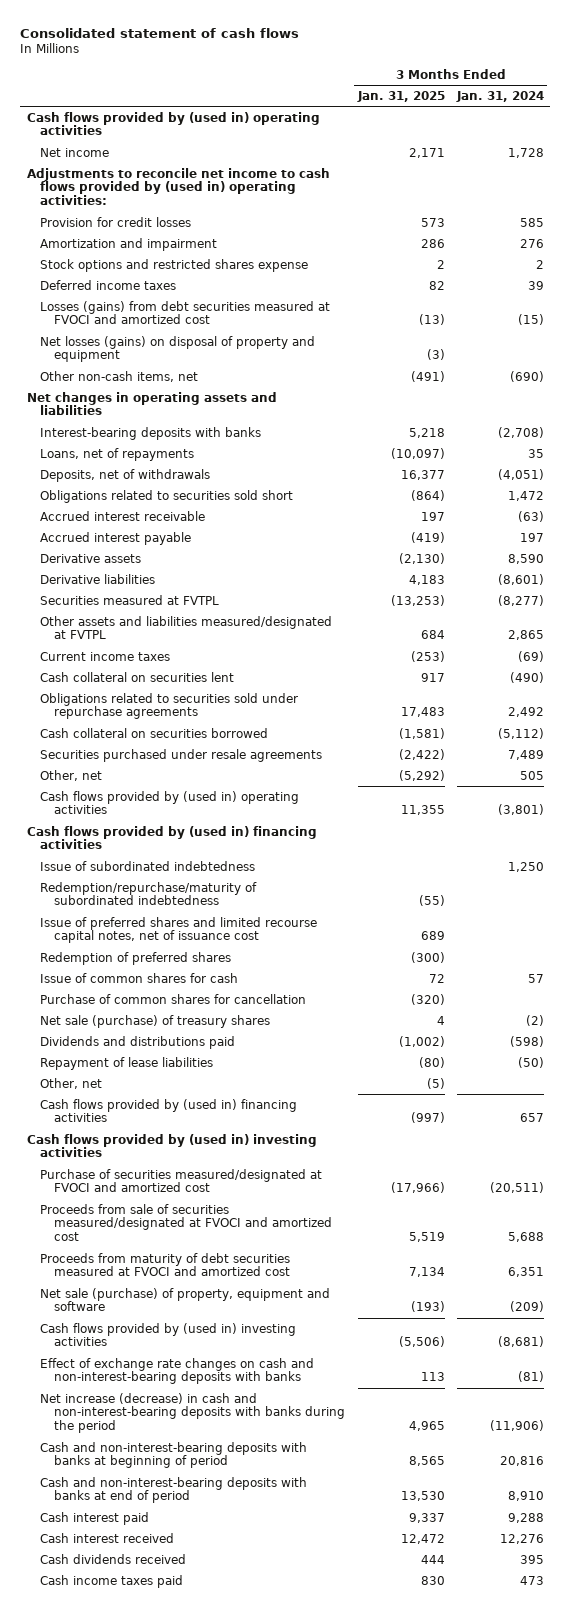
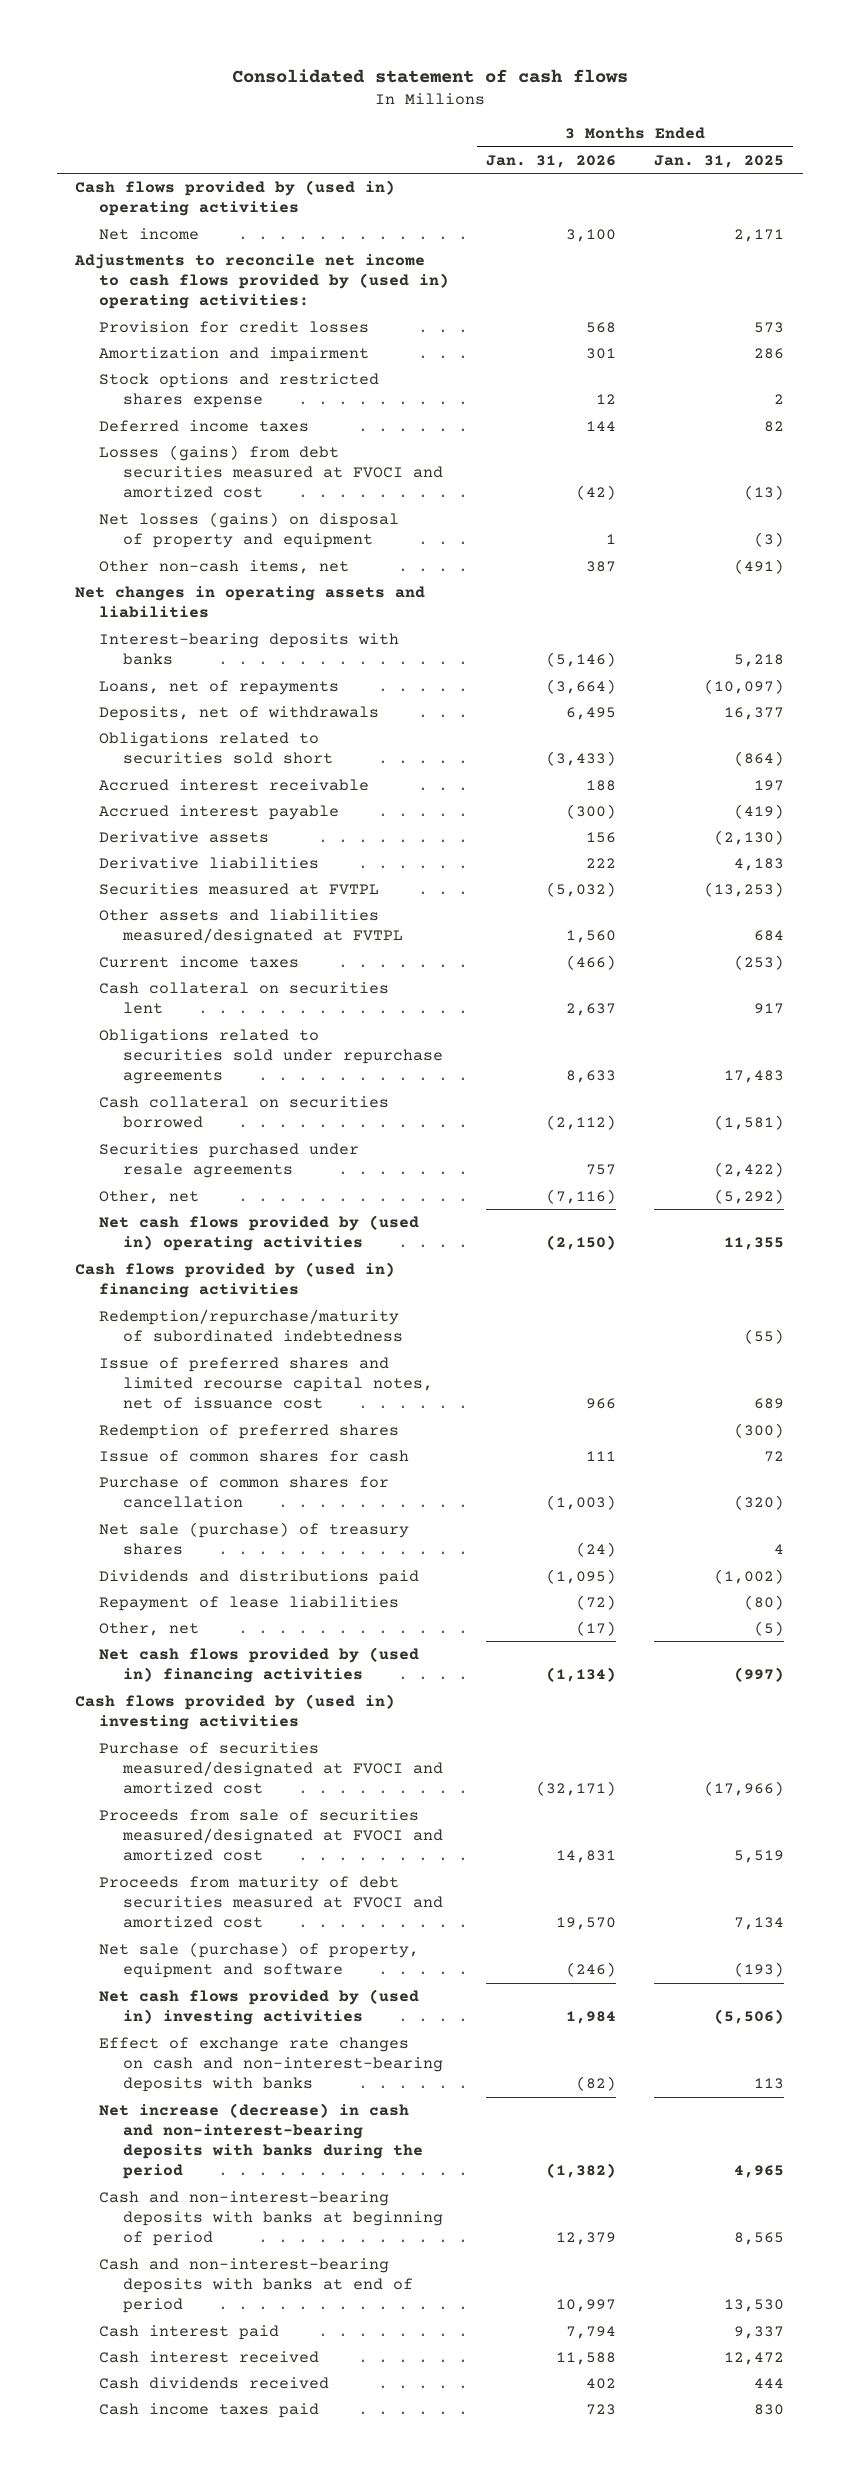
[456,91,545,103] Jan. 31, 2024 -> none
none -> [486,154,617,168] Jan. 31, 2026
[40,790,300,815] Cash flows provided by (used in) operating activities -> [98,1214,419,1252] Net cash flows provided by (used in) operating activities
[40,860,256,871] Issue of subordinated indebtedness -> none
[40,1098,298,1123] Cash flows provided by (used in) financing activities -> [98,1646,419,1684] Net cash flows provided by (used in) financing activities
[40,1322,297,1347] Cash flows provided by (used in) investing activities -> [98,1988,419,2026] Net cash flows provided by (used in) investing activities

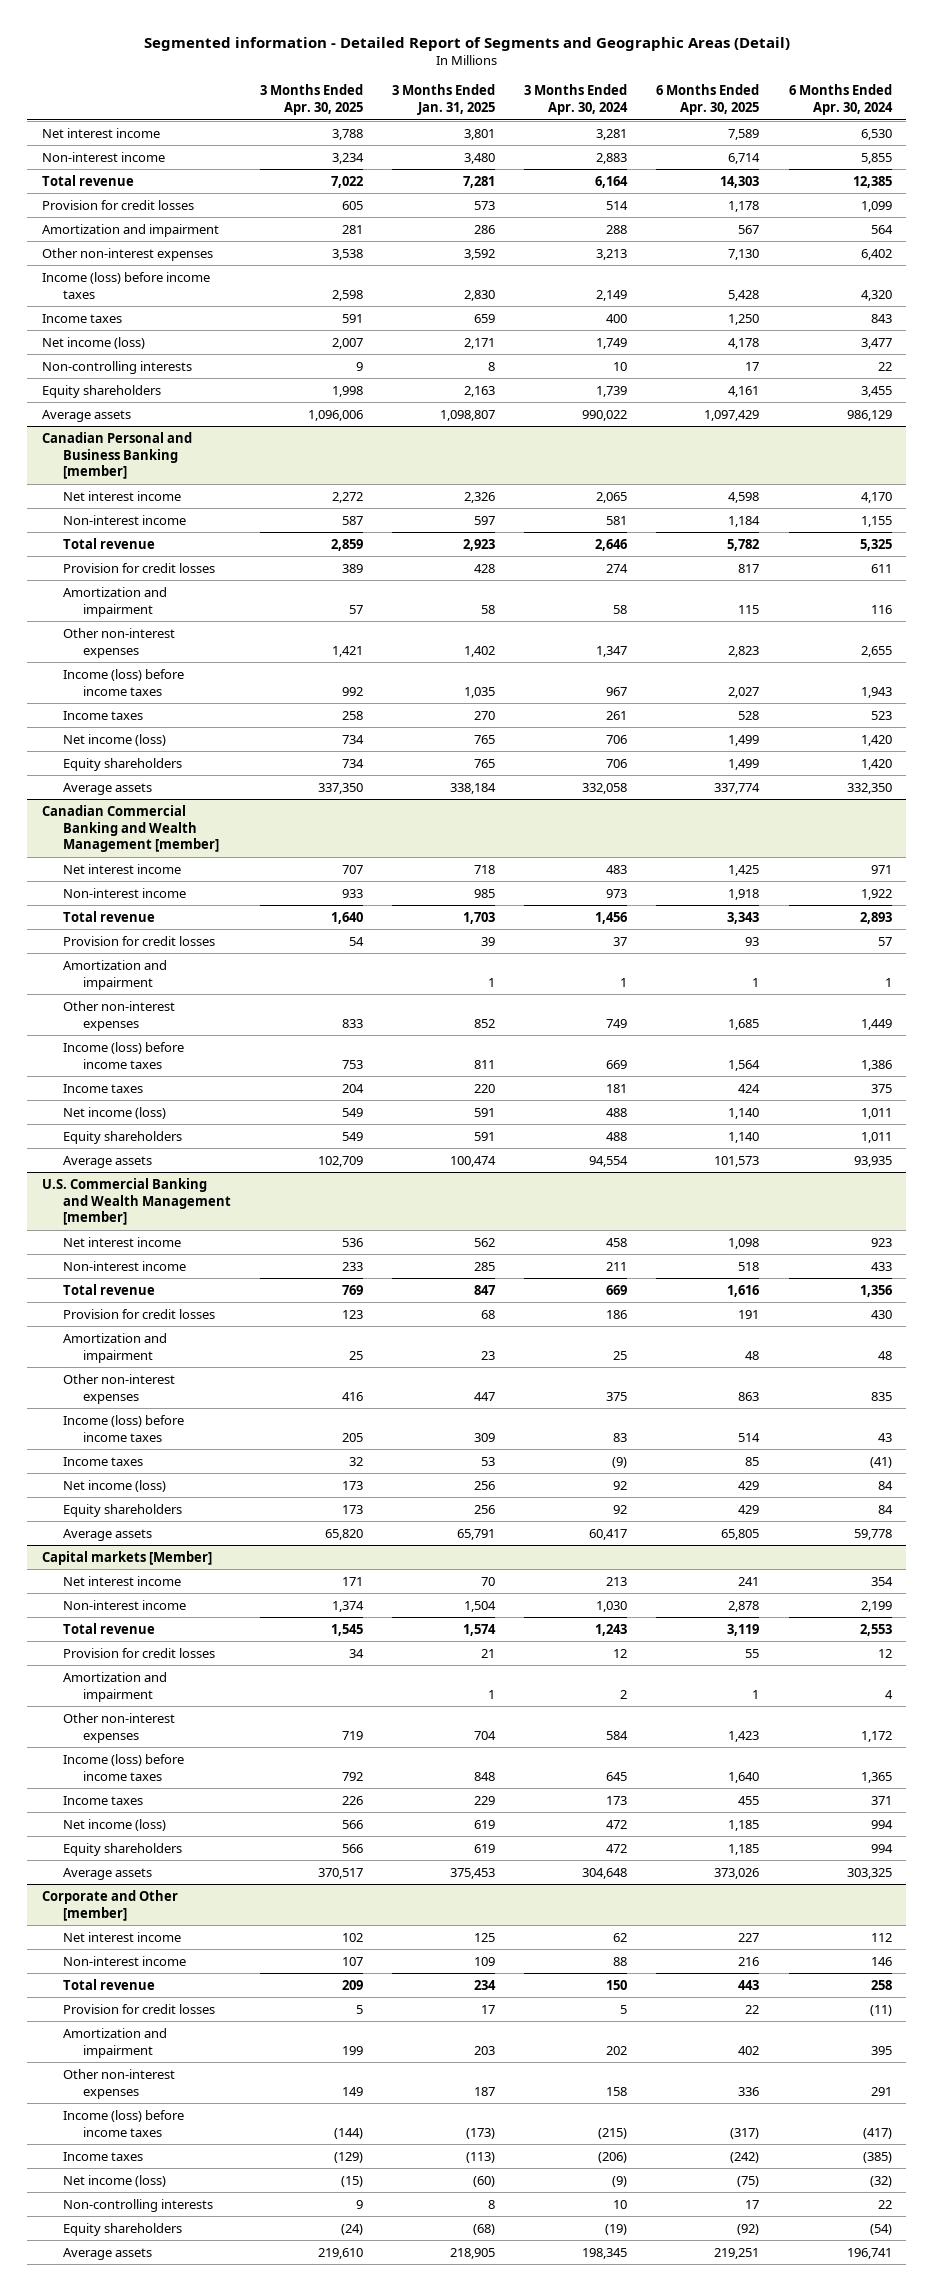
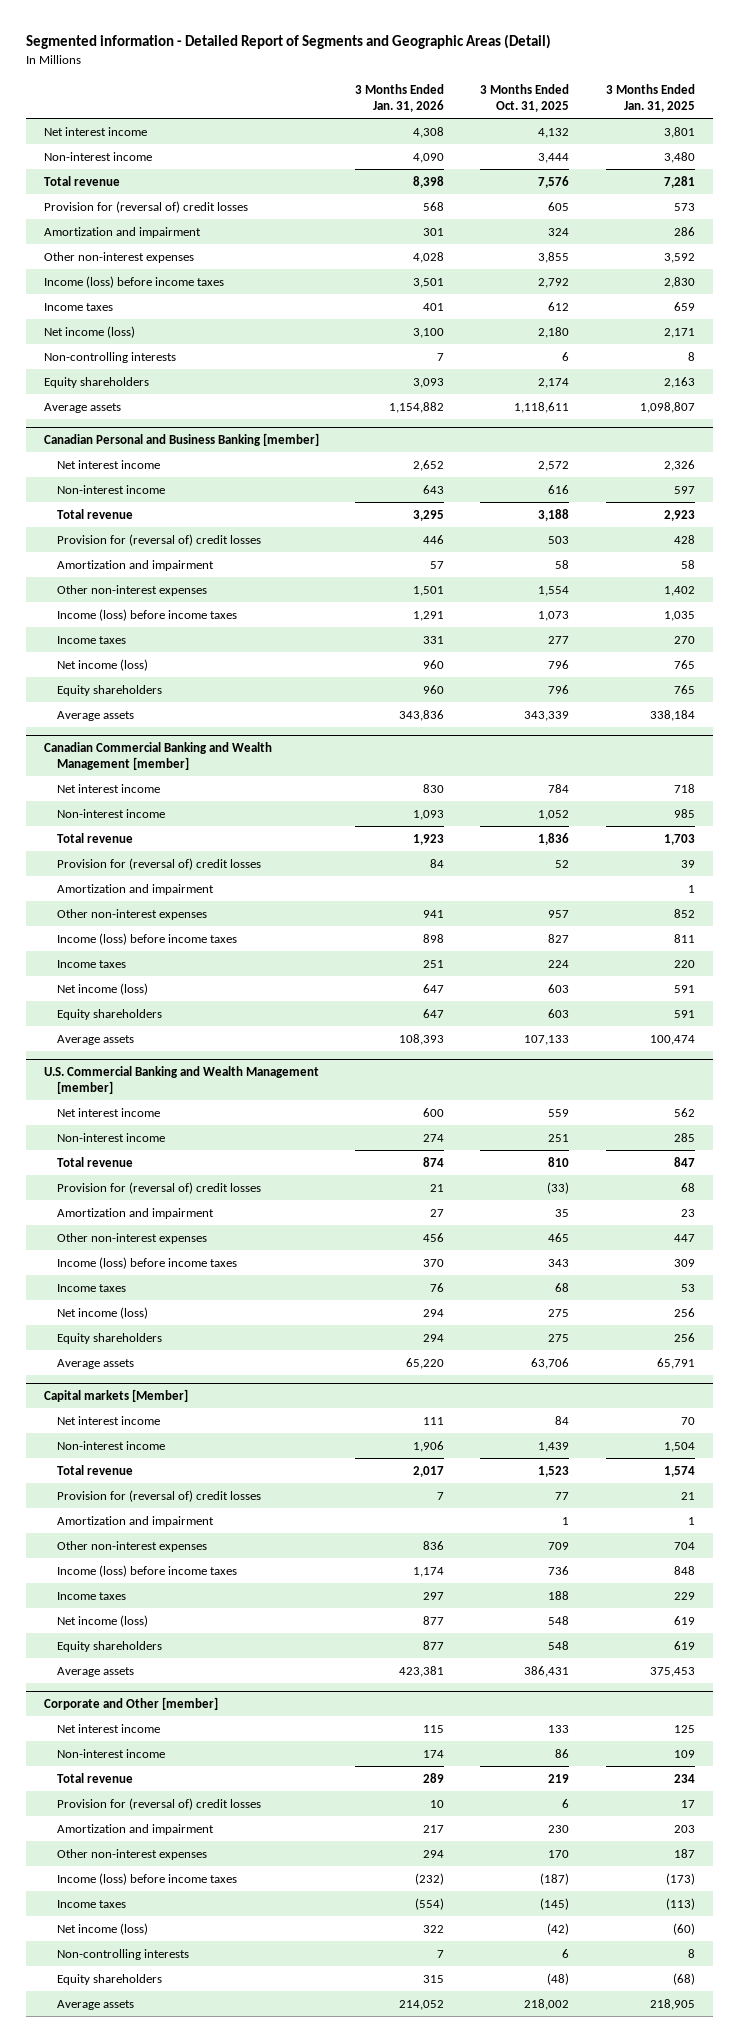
[259,84,363,116] 3 Months Ended Apr. 30, 2025 -> none
[524,84,629,116] 3 Months Ended Apr. 30, 2024 -> none
[656,84,760,116] 6 Months Ended Apr. 30, 2025 -> none
[788,84,893,116] 6 Months Ended Apr. 30, 2024 -> none
none -> [355,83,445,112] 3 Months Ended Jan. 31, 2026
none -> [480,83,570,112] 3 Months Ended Oct. 31, 2025
[42,199,195,210] Provision for credit losses -> [43,200,248,213] Provision for (reversal of) credit losses
[62,562,215,573] Provision for credit losses -> [57,533,262,546] Provision for (reversal of) credit losses
[62,935,215,946] Provision for credit losses -> [57,857,262,870] Provision for (reversal of) credit losses
[62,1308,215,1319] Provision for credit losses -> [57,1181,262,1194] Provision for (reversal of) credit losses
[62,1647,215,1658] Provision for credit losses -> [57,1489,262,1502] Provision for (reversal of) credit losses
[62,2003,215,2014] Provision for credit losses -> [57,1797,262,1810] Provision for (reversal of) credit losses

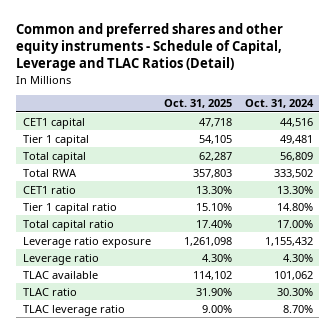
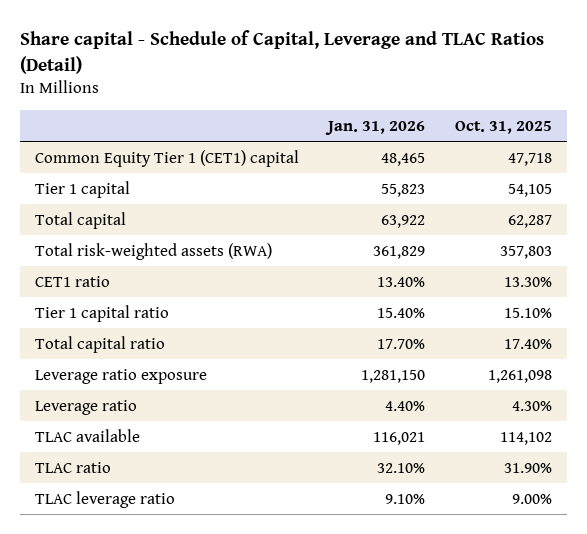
[16,22,284,72] Common and preferred shares and other equity instruments - Schedule of Capital, Leverage and TLAC Ratios (Detail) -> [19,30,544,75] Share capital - Schedule of Capital, Leverage and TLAC Ratios (Detail)
[244,99,314,109] Oct. 31, 2024 -> none
none -> [325,120,426,135] Jan. 31, 2026
[22,117,85,129] CET1 capital -> [34,149,299,167] Common Equity Tier 1 (CET1) capital
[22,168,77,177] Total RWA -> [34,242,272,260] Total risk-weighted assets (RWA)

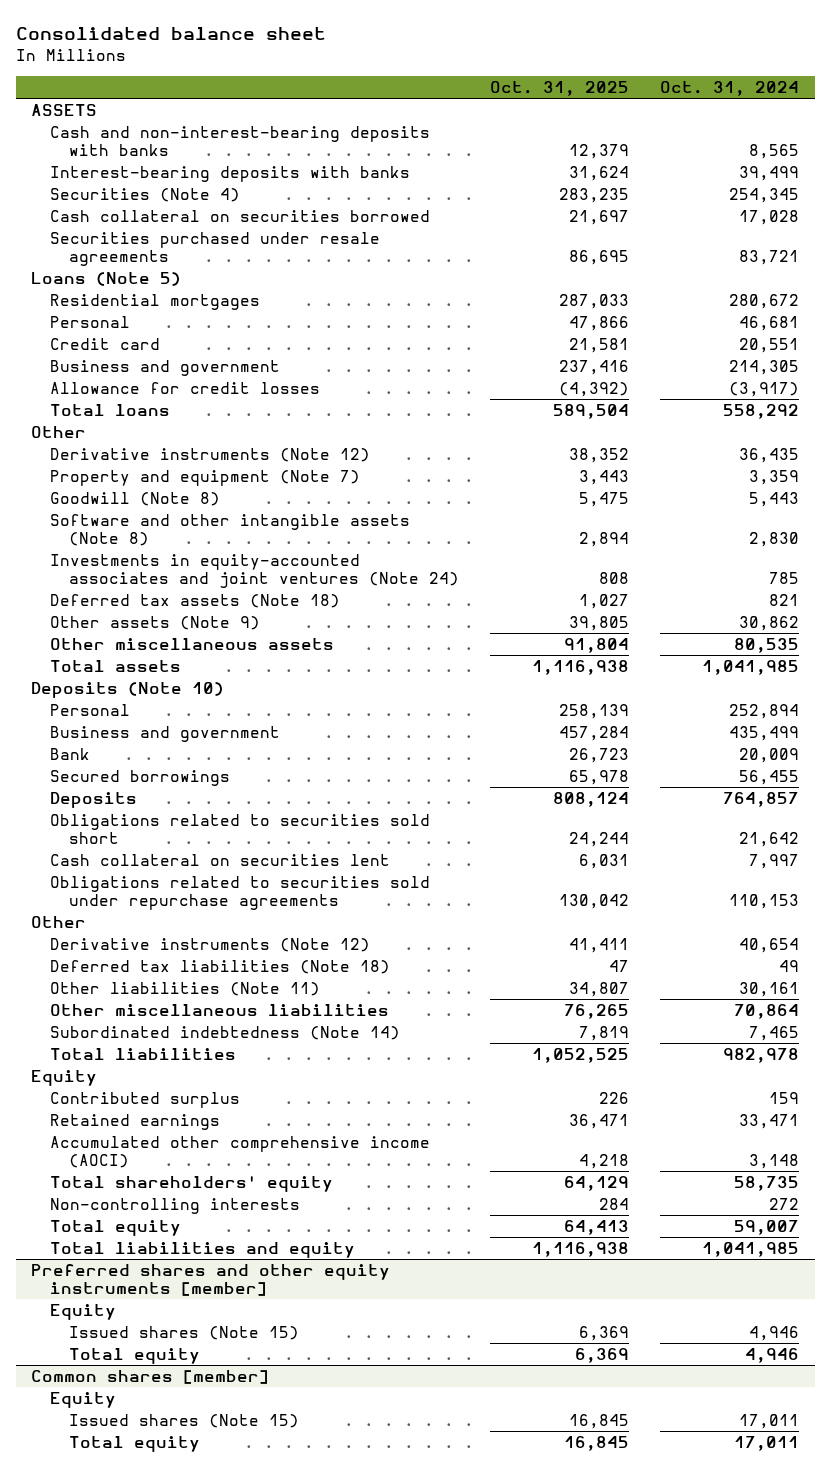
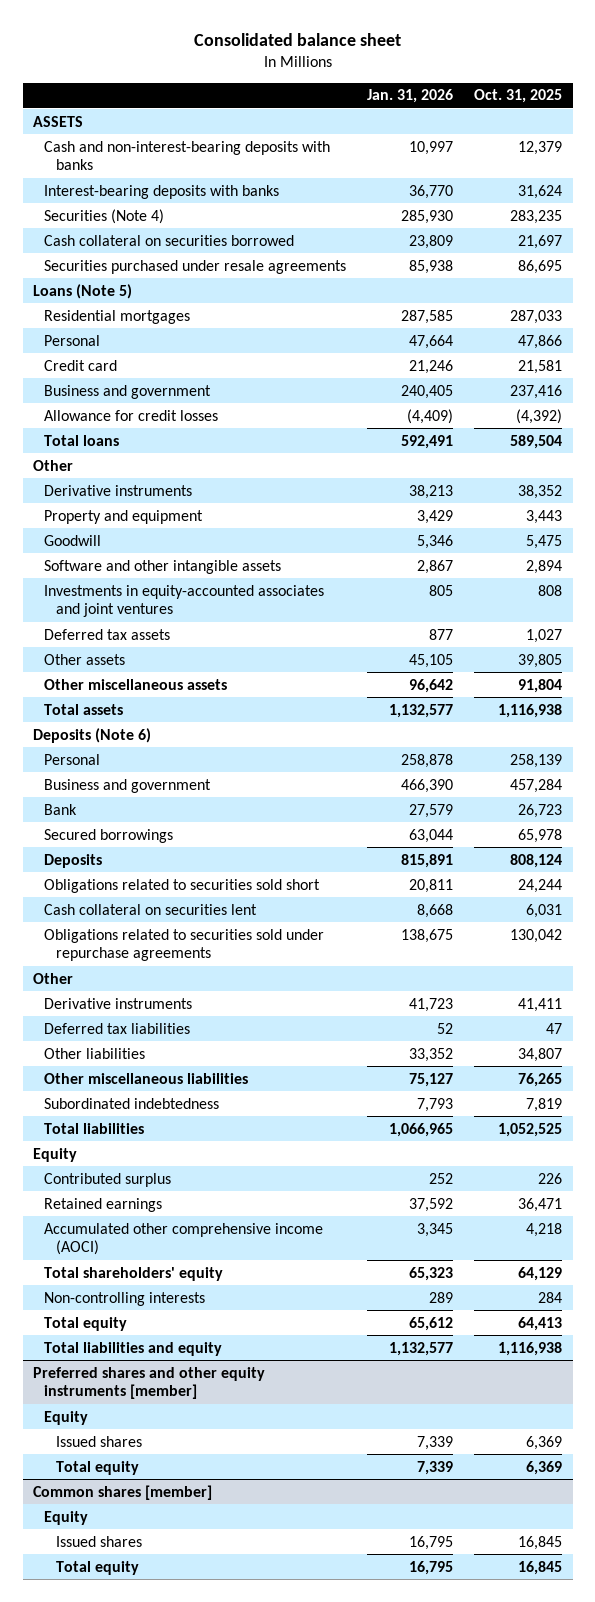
[660,81,800,97] Oct. 31, 2024 -> none
none -> [367,89,454,104] Jan. 31, 2026
[50,448,371,463] Derivative instruments (Note 12) -> [44,484,193,496] Derivative instruments
[50,470,361,487] Property and equipment (Note 7) -> [44,509,204,524] Property and equipment
[50,492,221,507] Goodwill (Note 8) -> [44,534,102,546] Goodwill
[50,514,411,546] Software and other intangible assets (Note 8) -> [44,559,282,574] Software and other intangible assets
[50,554,459,588] Investments in equity-accounted associates and joint ventures (Note 24) -> [44,584,325,618] Investments in equity-accounted associates and joint ventures
[50,594,341,609] Deferred tax assets (Note 18) -> [44,628,171,640] Deferred tax assets
[50,616,261,631] Other assets (Note 9) -> [44,653,126,665] Other assets
[31,682,225,699] Deposits (Note 10) -> [33,727,152,743] Deposits (Note 6)
[50,938,371,953] Derivative instruments (Note 12) -> [44,997,193,1009] Derivative instruments
[50,960,391,975] Deferred tax liabilities (Note 18) -> [44,1022,191,1034] Deferred tax liabilities
[50,982,321,997] Other liabilities (Note 11) -> [44,1047,146,1059] Other liabilities
[50,1026,401,1041] Subordinated indebtedness (Note 14) -> [44,1097,220,1109] Subordinated indebtedness
[68,1326,299,1341] Issued shares (Note 15) -> [55,1435,142,1447] Issued shares
[68,1414,299,1429] Issued shares (Note 15) -> [55,1535,142,1547] Issued shares

